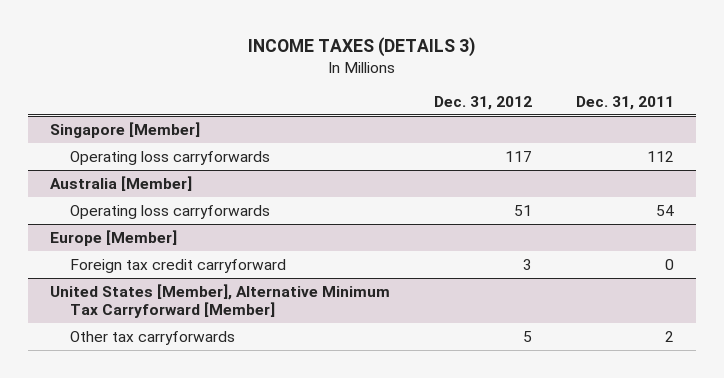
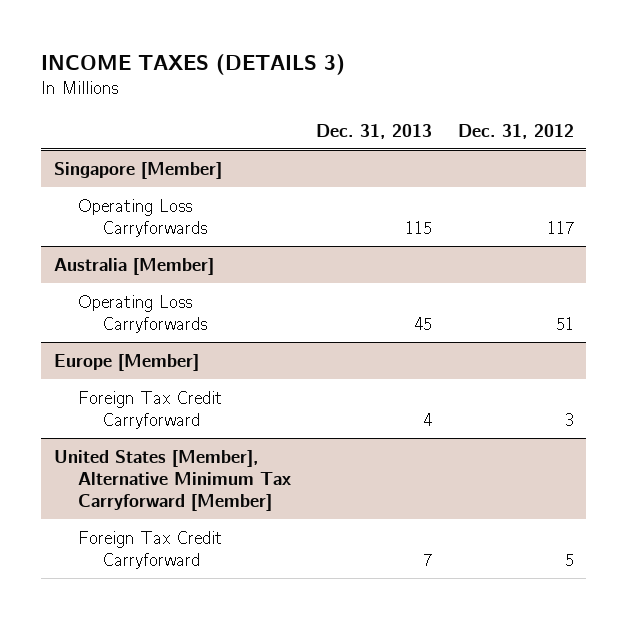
[575,95,674,110] Dec. 31, 2011 -> none
none -> [316,124,433,140] Dec. 31, 2013
[70,150,271,165] Operating loss carryforwards -> [78,198,208,237] Operating Loss Carryforwards
[70,204,271,219] Operating loss carryforwards -> [78,294,208,333] Operating Loss Carryforwards
[70,258,287,273] Foreign tax credit carryforward -> [78,390,223,429] Foreign Tax Credit Carryforward
[70,330,236,345] Other tax carryforwards -> none
none -> [78,530,223,569] Foreign Tax Credit Carryforward

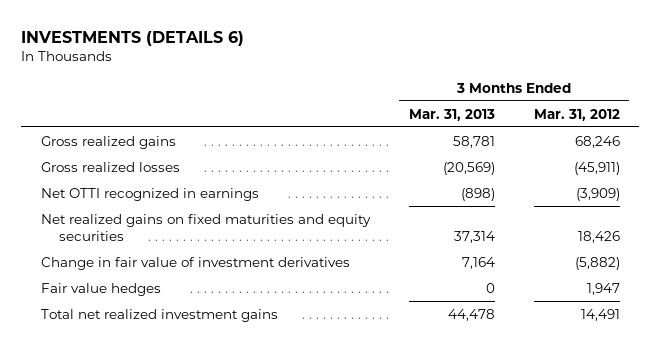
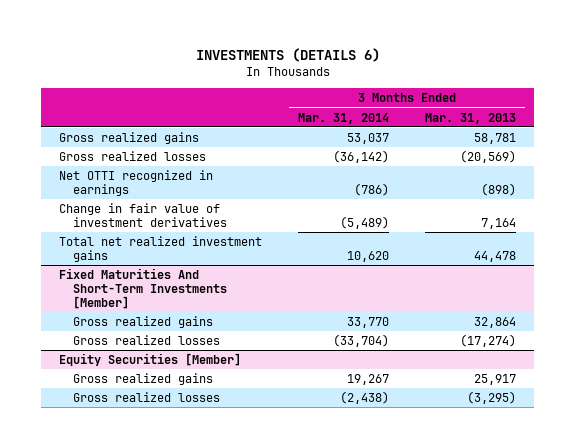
[533,108,620,121] Mar. 31, 2012 -> none
none -> [298,112,390,124] Mar. 31, 2014
[40,213,371,241] Net realized gains on fixed maturities and equity securities -> none
[40,282,161,296] Fair value hedges -> none
none -> [59,267,228,310] Fixed Maturities And Short-Term Investments [Member]
none -> [73,315,214,328] Gross realized gains
none -> [73,334,221,345] Gross realized losses
none -> [59,352,242,366] Equity Securities [Member]
none -> [73,372,214,385] Gross realized gains
none -> [73,391,221,402] Gross realized losses

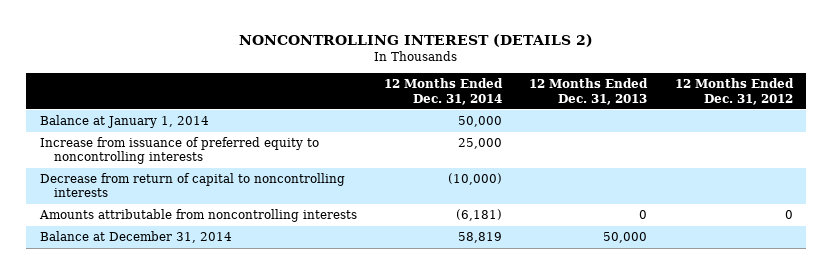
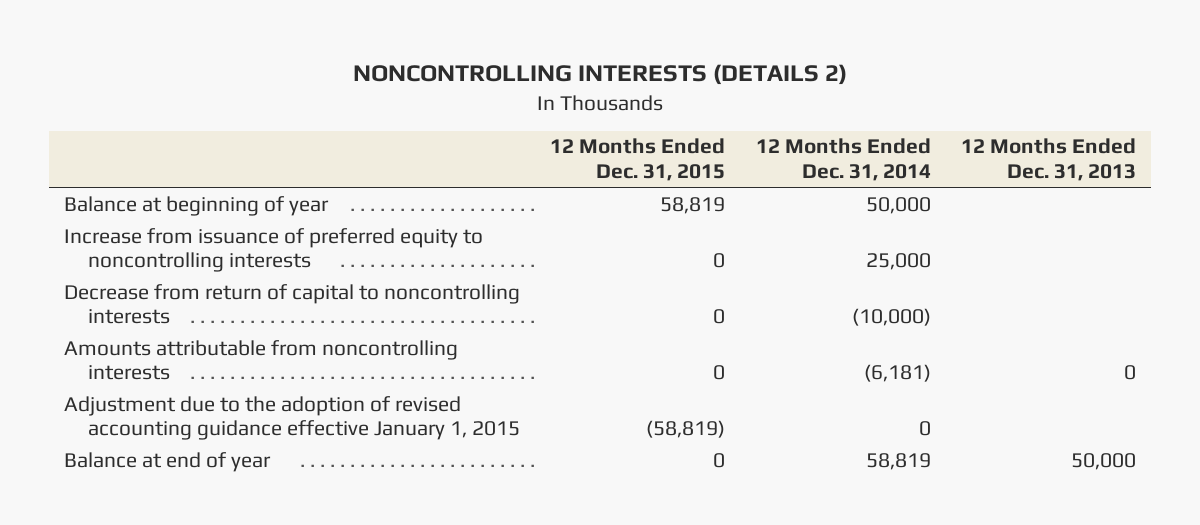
[239,34,594,48] NONCONTROLLING INTEREST (DETAILS 2) -> [353,64,848,86] NONCONTROLLING INTERESTS (DETAILS 2)
[674,78,794,105] 12 Months Ended Dec. 31, 2012 -> none
none -> [550,138,726,182] 12 Months Ended Dec. 31, 2015
[39,115,209,129] Balance at January 1, 2014 -> [64,195,330,216] Balance at beginning of year
none -> [64,395,520,441] Adjustment due to the adoption of revised accounting guidance effective January 1, 2015
[39,231,232,244] Balance at December 31, 2014 -> [64,451,272,472] Balance at end of year

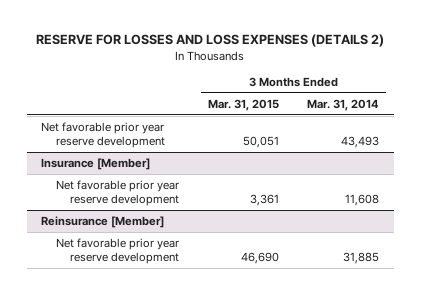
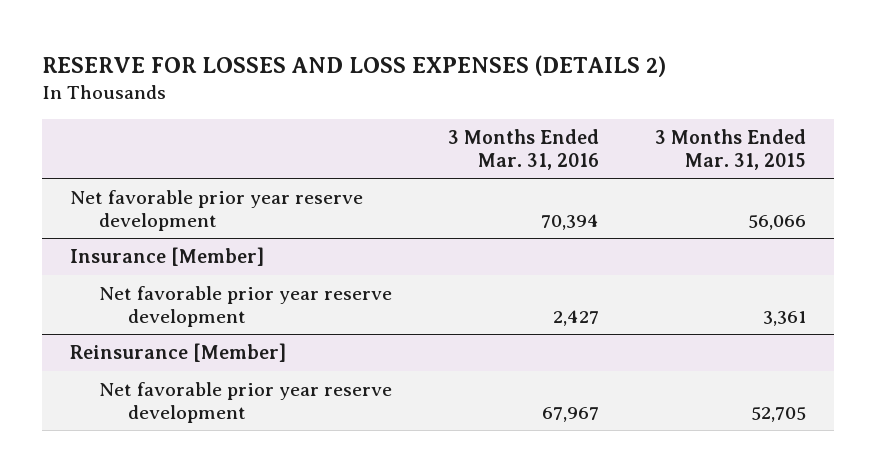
[307,98,380,111] Mar. 31, 2014 -> none
none -> [448,129,600,170] 3 Months Ended Mar. 31, 2016
[242,136,279,149] 50,051 -> [748,215,807,231] 56,066
[240,252,279,265] 46,690 -> [751,407,807,423] 52,705

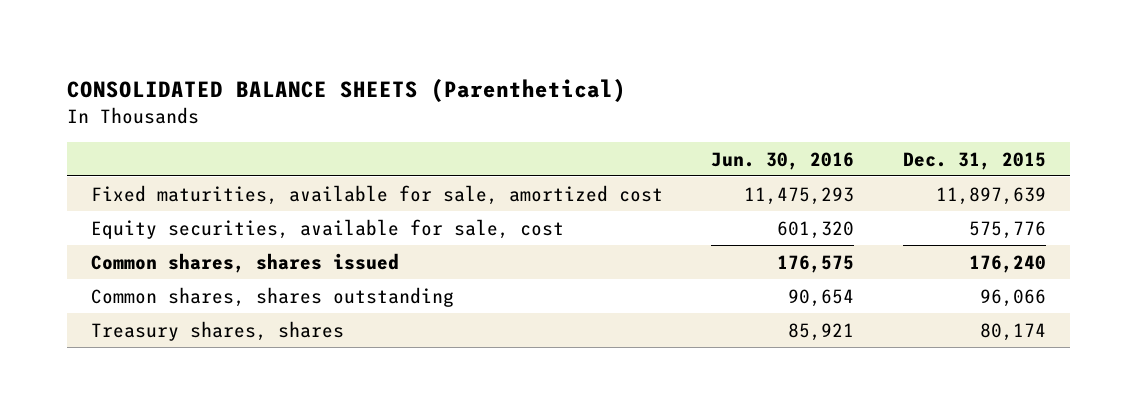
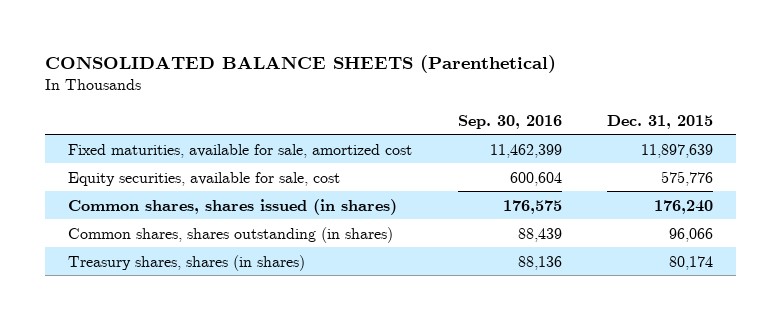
[711,151,855,170] Jun. 30, 2016 -> none
none -> [457,114,562,129] Sep. 30, 2016
[91,252,400,273] Common shares, shares issued -> [67,198,397,215] Common shares, shares issued (in shares)
[91,286,455,307] Common shares, shares outstanding -> [67,226,393,243] Common shares, shares outstanding (in shares)
[91,320,345,341] Treasury shares, shares -> [67,254,305,271] Treasury shares, shares (in shares)

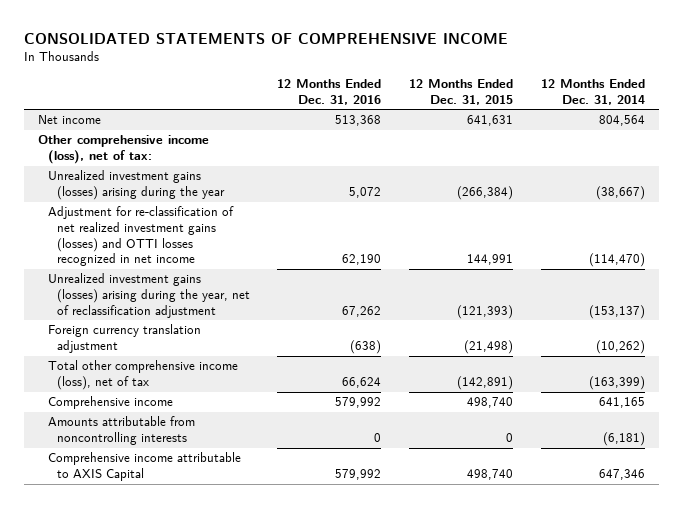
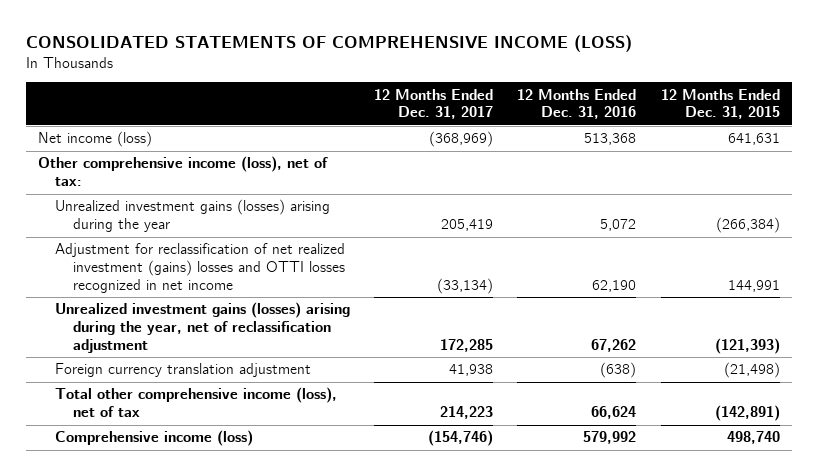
[24,32,509,45] CONSOLIDATED STATEMENTS OF COMPREHENSIVE INCOME -> [25,34,632,52] CONSOLIDATED STATEMENTS OF COMPREHENSIVE INCOME (LOSS)
[540,78,645,105] 12 Months Ended Dec. 31, 2014 -> none
none -> [374,88,494,120] 12 Months Ended Dec. 31, 2017
[38,115,102,125] Net income -> [37,131,152,148] Net income (loss)
[47,206,234,267] Adjustment for re-classification of net realized investment gains (losses) and OTTI losses recognized in net income -> [55,243,346,293] Adjustment for reclassification of net realized investment (gains) losses and OTTI losses recognized in net income
[47,396,173,410] Comprehensive income -> none
[47,416,195,446] Amounts attributable from noncontrolling interests -> none
[47,452,241,482] Comprehensive income attributable to AXIS Capital -> [55,430,254,447] Comprehensive income (loss)

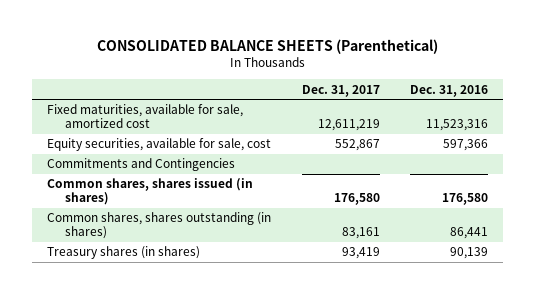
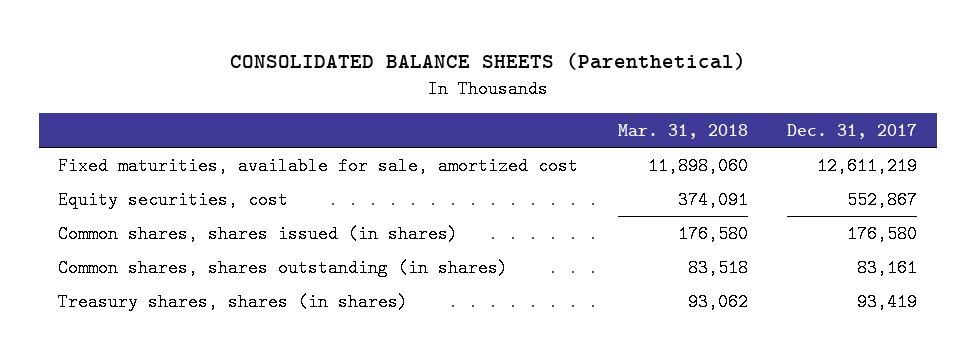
[410,84,489,97] Dec. 31, 2016 -> none
none -> [617,123,748,139] Mar. 31, 2018
[47,158,236,172] Commitments and Contingencies -> none
[47,138,272,152] Equity securities, available for sale, cost -> [58,190,289,209] Equity securities, cost
[47,246,201,260] Treasury shares (in shares) -> [58,292,409,311] Treasury shares, shares (in shares)

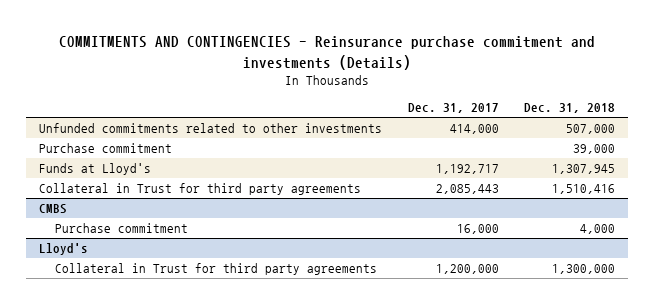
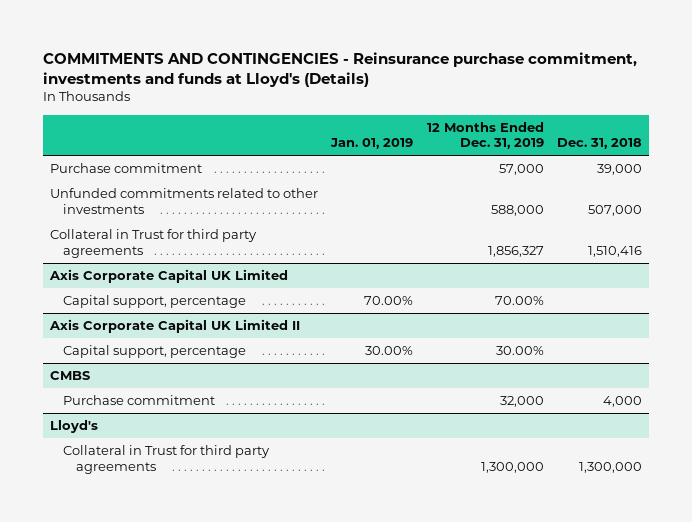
[59,36,596,70] COMMITMENTS AND CONTINGENCIES - Reinsurance purchase commitment and investments (Details) -> [43,51,638,87] COMMITMENTS AND CONTINGENCIES - Reinsurance purchase commitment, investments and funds at Lloyd's (Details)
[407,103,499,114] Dec. 31, 2017 -> none
none -> [330,138,414,150] Jan. 01, 2019
none -> [426,121,544,150] 12 Months Ended Dec. 31, 2019
[38,162,151,175] Funds at Lloyd's -> none
[38,122,382,133] Unfunded commitments related to other investments -> [49,188,318,214] Unfunded commitments related to other investments
none -> [48,269,288,284] Axis Corporate Capital UK Limited
none -> [63,295,247,309] Capital support, percentage
none -> [48,319,300,334] Axis Corporate Capital UK Limited II
none -> [63,345,247,359] Capital support, percentage

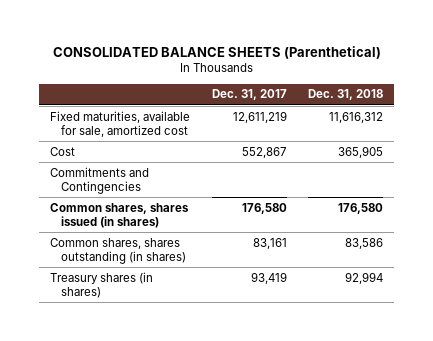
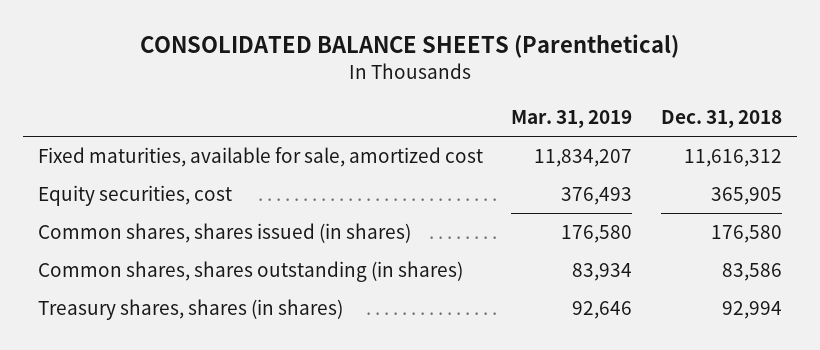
[211,89,287,101] Dec. 31, 2017 -> none
none -> [511,110,633,129] Mar. 31, 2019
[49,166,149,195] Commitments and Contingencies -> none
[49,146,75,156] Cost -> [37,185,232,207] Equity securities, cost
[49,271,153,299] Treasury shares (in shares) -> [37,299,343,321] Treasury shares, shares (in shares)

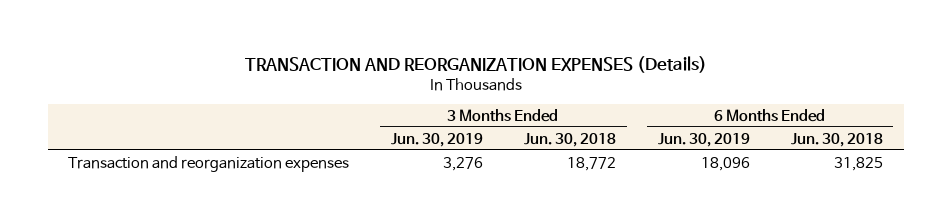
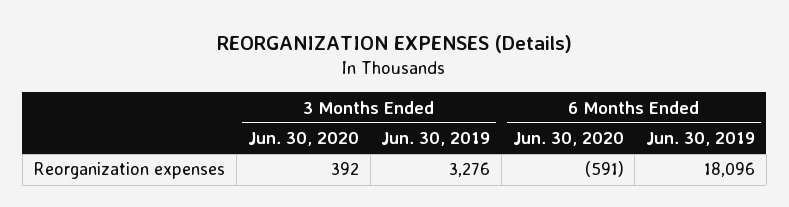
[244,56,707,74] TRANSACTION AND REORGANIZATION EXPENSES (Details) -> [217,35,573,54] REORGANIZATION EXPENSES (Details)
[524,132,617,147] Jun. 30, 2018 -> none
[790,132,883,147] Jun. 30, 2018 -> none
none -> [247,132,359,147] Jun. 30, 2020
none -> [512,132,624,147] Jun. 30, 2020
[68,155,350,172] Transaction and reorganization expenses -> [33,162,226,180] Reorganization expenses

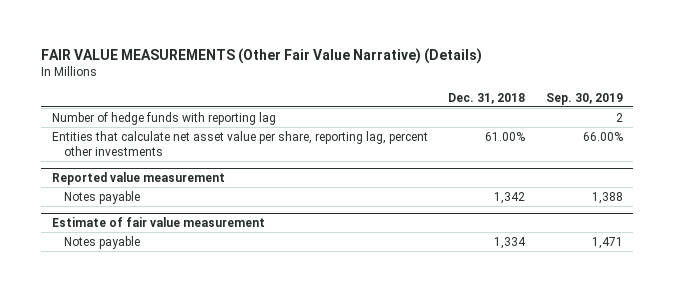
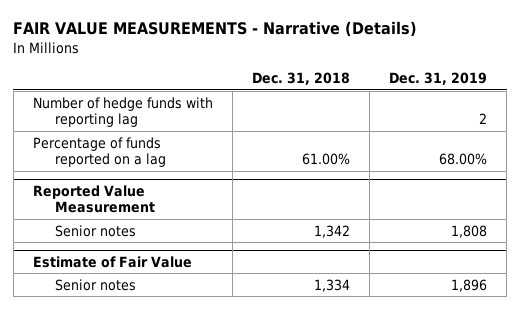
[41,48,483,65] FAIR VALUE MEASUREMENTS (Other Fair Value Narrative) (Details) -> [13,21,418,38] FAIR VALUE MEASUREMENTS - Narrative (Details)
[545,92,623,105] Sep. 30, 2019 -> none
none -> [389,71,488,85] Dec. 31, 2019
[51,130,428,156] Entities that calculate net asset value per share, reporting lag, percent other investments -> [32,136,166,168] Percentage of funds reported on a lag
[51,172,225,186] Reported value measurement -> [32,184,155,214] Reported Value Measurement
[64,190,141,204] Notes payable -> [54,224,136,237] Senior notes
[51,217,265,228] Estimate of fair value measurement -> [32,255,192,268] Estimate of Fair Value
[64,235,141,249] Notes payable -> [54,278,136,291] Senior notes

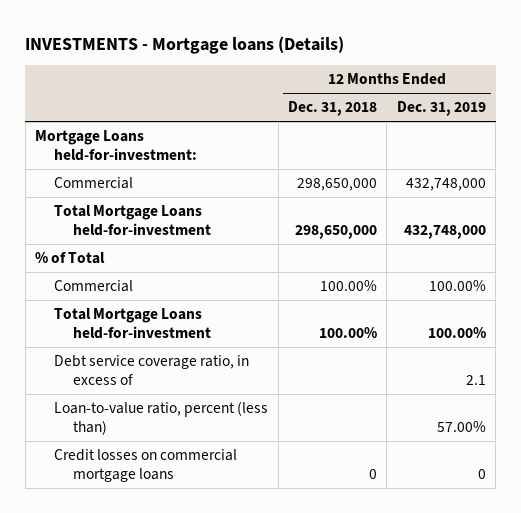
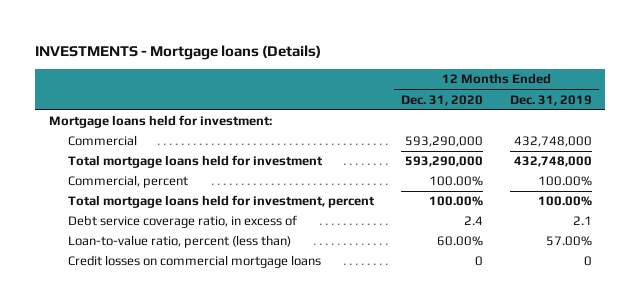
[288,101,378,117] Dec. 31, 2018 -> none
none -> [401,94,484,106] Dec. 31, 2020
[35,130,198,161] Mortgage Loans held-for-investment: -> [48,115,272,129] Mortgage loans held for investment:
[35,252,106,265] % of Total -> none
[54,205,212,236] Total Mortgage Loans held-for-investment -> [68,155,324,169] Total mortgage loans held for investment
[54,280,134,293] Commercial -> [68,175,189,189] Commercial, percent
[54,308,212,339] Total Mortgage Loans held-for-investment -> [68,195,376,209] Total mortgage loans held for investment, percent

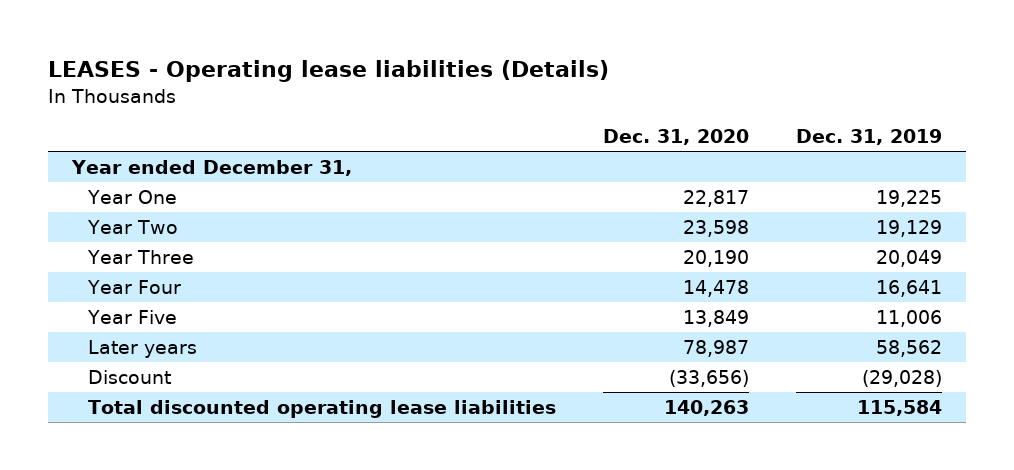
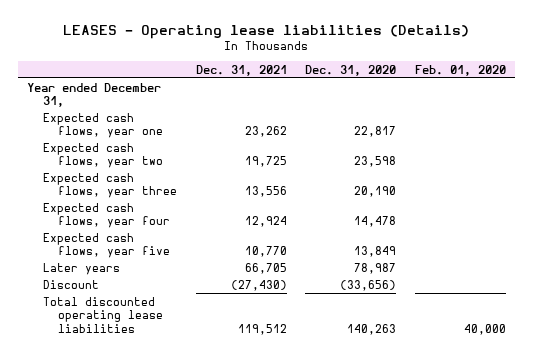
[796,129,943,146] Dec. 31, 2019 -> none
none -> [195,64,287,76] Dec. 31, 2021
none -> [415,64,507,76] Feb. 01, 2020
[87,189,178,204] Year One -> [42,112,164,139] Expected cash flows, year one
[87,219,179,234] Year Two -> [42,142,164,169] Expected cash flows, year two
[87,249,195,264] Year Three -> [42,172,178,199] Expected cash flows, year three
[87,279,182,294] Year Four -> [42,202,171,229] Expected cash flows, year four
[87,309,178,324] Year Five -> [42,232,171,259] Expected cash flows, year five

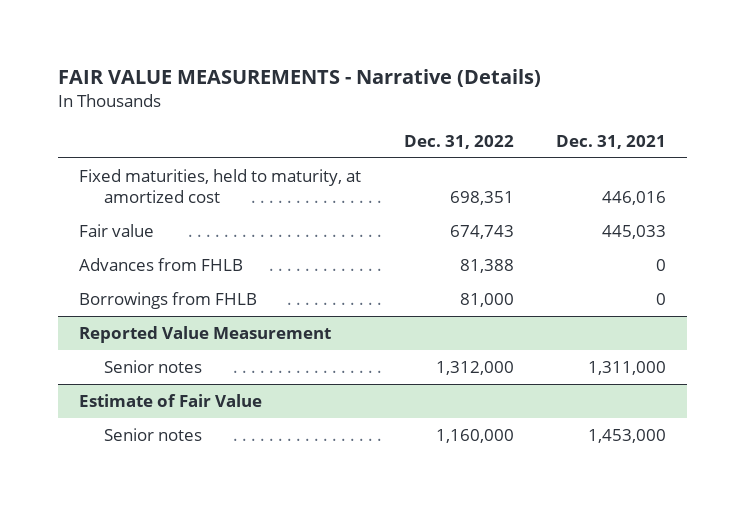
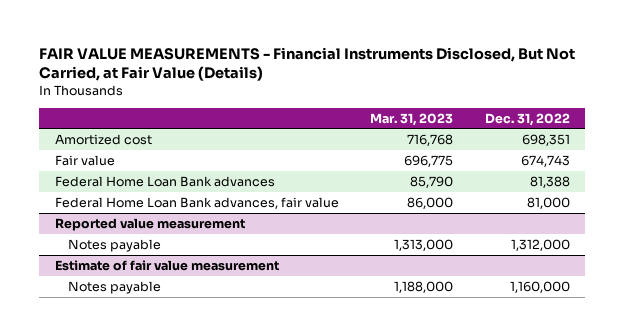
[57,69,541,88] FAIR VALUE MEASUREMENTS - Narrative (Details) -> [39,46,576,82] FAIR VALUE MEASUREMENTS - Financial Instruments Disclosed, But Not Carried, at Fair Value (Details)
[556,135,667,150] Dec. 31, 2021 -> none
none -> [370,112,454,126] Mar. 31, 2023
[79,168,362,203] Fixed maturities, held to maturity, at amortized cost -> [54,133,152,145] Amortized cost
[79,257,244,271] Advances from FHLB -> [54,175,275,187] Federal Home Loan Bank advances
[79,291,258,309] Borrowings from FHLB -> [54,196,339,209] Federal Home Loan Bank advances, fair value
[79,325,332,343] Reported Value Measurement -> [54,217,245,231] Reported value measurement
[103,359,202,373] Senior notes -> [68,238,162,252] Notes payable
[79,393,263,407] Estimate of Fair Value -> [54,259,279,271] Estimate of fair value measurement
[103,427,202,441] Senior notes -> [68,280,162,294] Notes payable

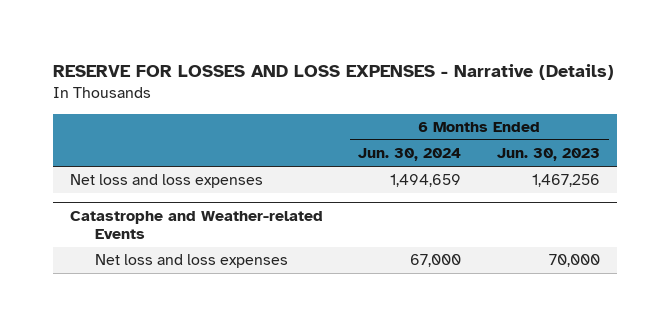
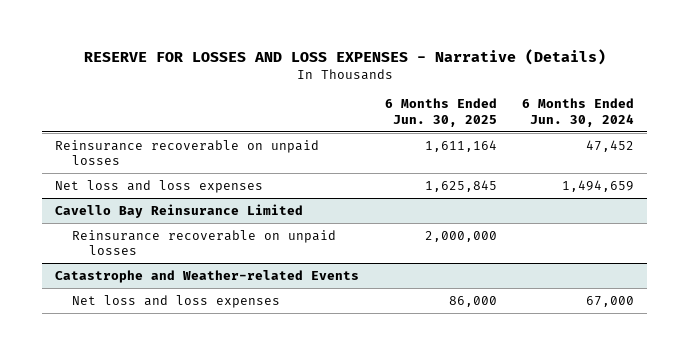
[496,148,600,162] Jun. 30, 2023 -> none
none -> [384,98,497,127] 6 Months Ended Jun. 30, 2025
none -> [54,140,319,166] Reinsurance recoverable on unpaid losses
none -> [54,204,303,219] Cavello Bay Reinsurance Limited
none -> [72,230,337,256] Reinsurance recoverable on unpaid losses

